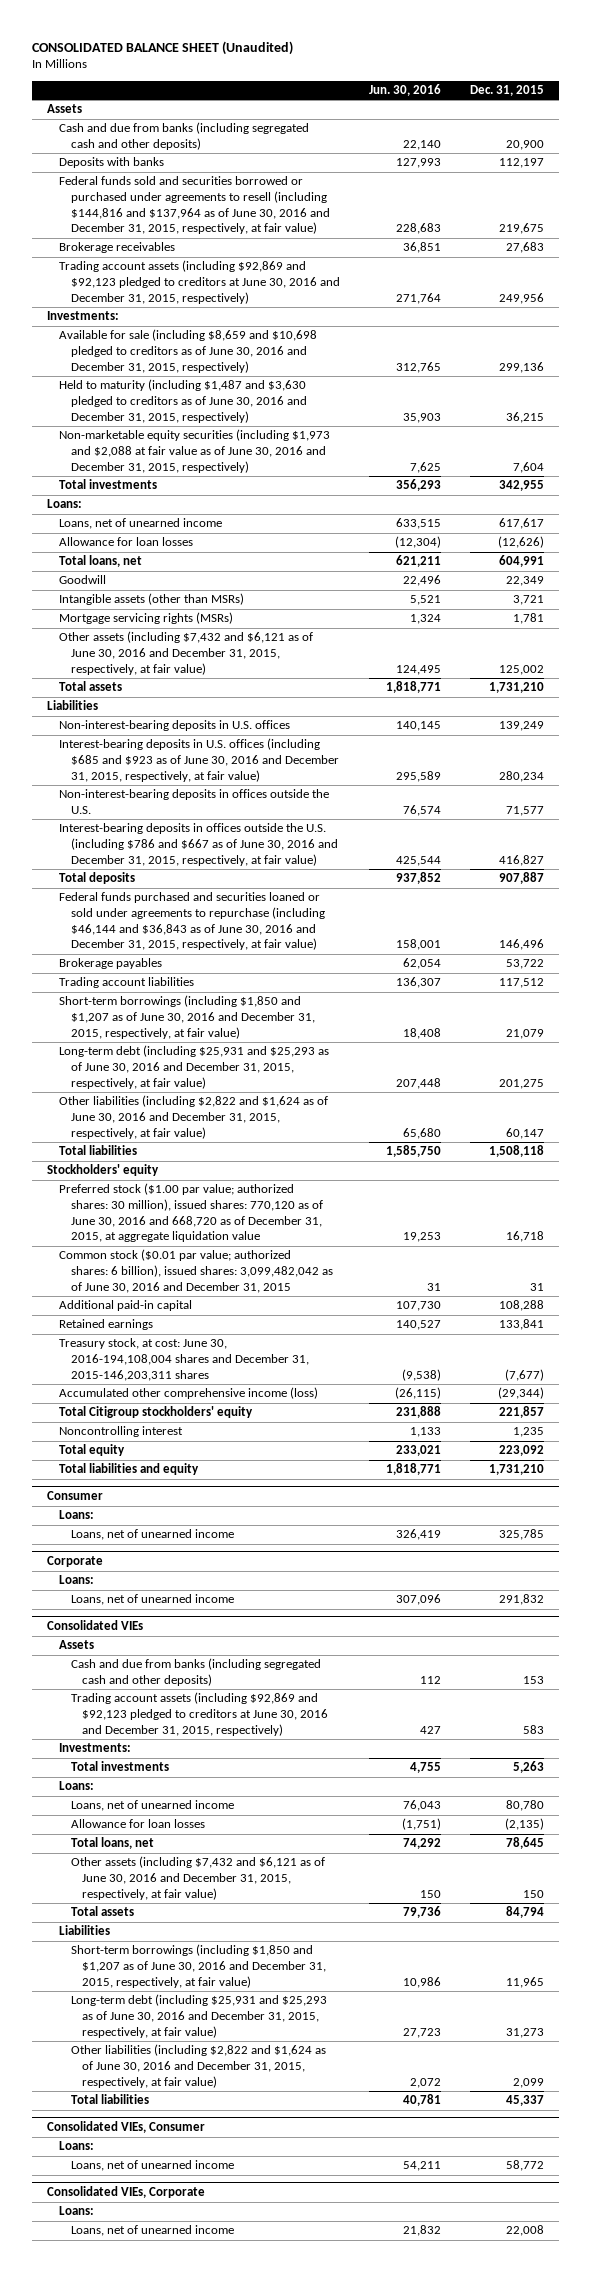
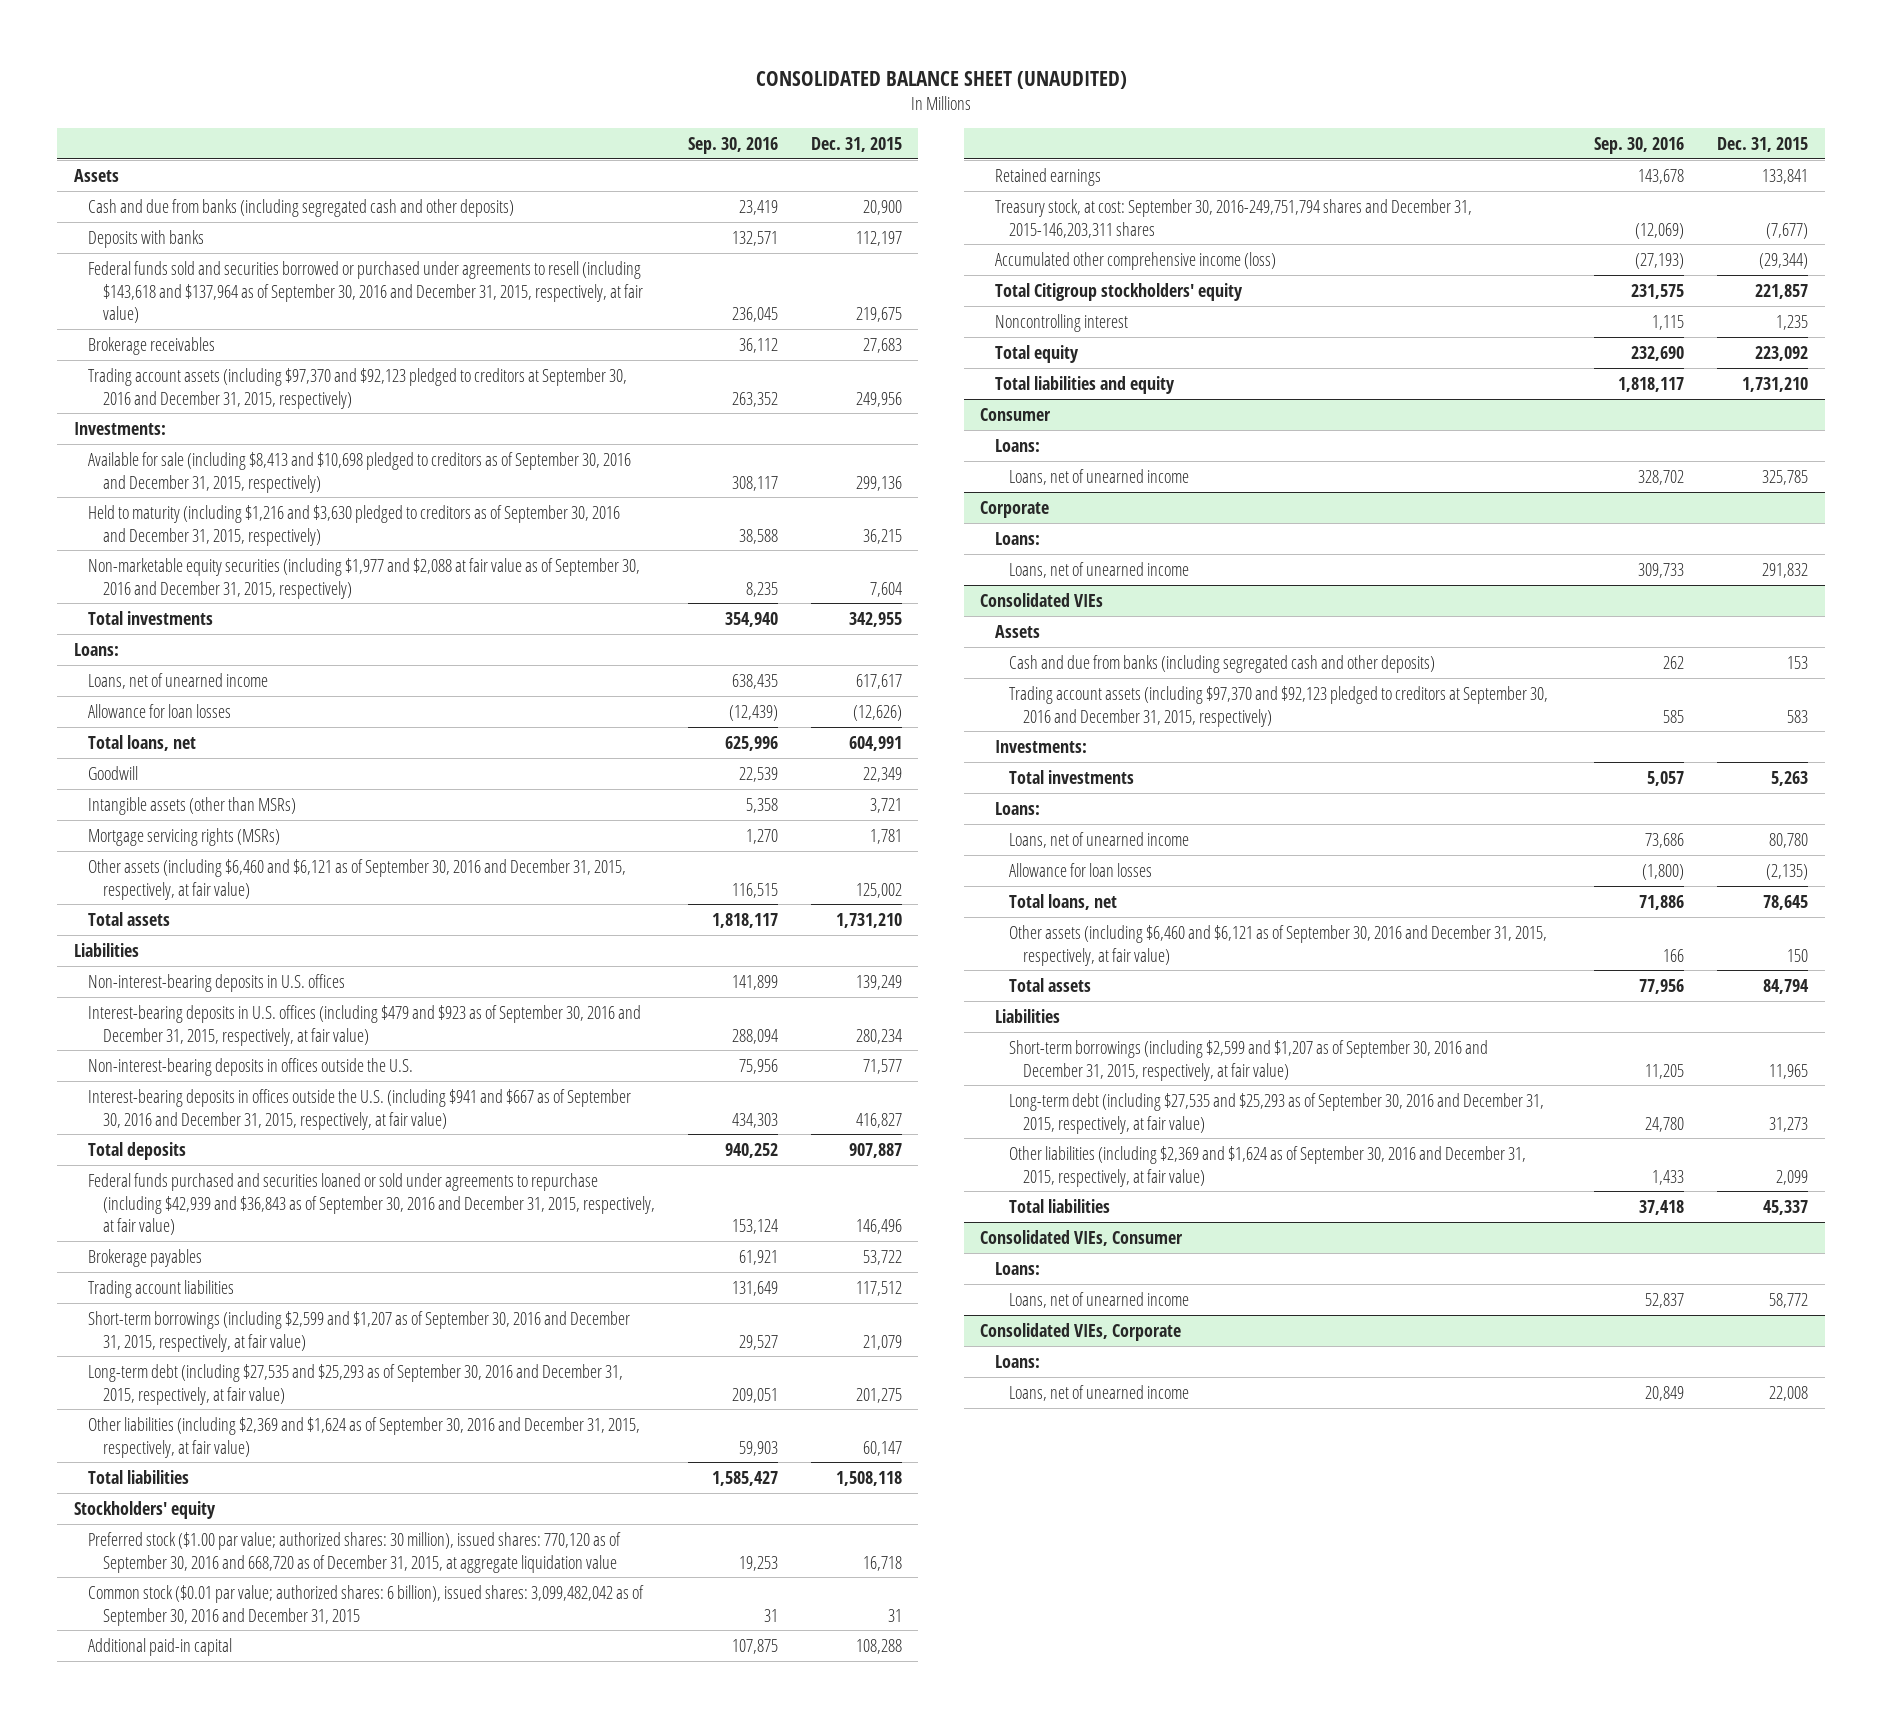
[32,40,294,55] CONSOLIDATED BALANCE SHEET (Unaudited) -> [756,70,1128,89] CONSOLIDATED BALANCE SHEET (UNAUDITED)
[368,84,441,97] Jun. 30, 2016 -> none
none -> [687,137,778,155] Sep. 30, 2016
[58,176,330,235] Federal funds sold and securities borrowed or purchased under agreements to resell (including $144,816 and $137,964 as of June 30, 2016 and December 31, 2015, respectively, at fair value) -> [88,260,643,324] Federal funds sold and securities borrowed or purchased under agreements to resell (including $143,618 and $137,964 as of September 30, 2016 and December 31, 2015, respectively, at fair value)
[58,260,340,304] Trading account assets (including $92,869 and $92,123 pledged to creditors at June 30, 2016 and December 31, 2015, respectively) -> [88,367,628,409] Trading account assets (including $97,370 and $92,123 pledged to creditors at September 30, 2016 and December 31, 2015, respectively)
[58,329,317,373] Available for sale (including $8,659 and $10,698 pledged to creditors as of June 30, 2016 and December 31, 2015, respectively) -> [88,451,632,493] Available for sale (including $8,413 and $10,698 pledged to creditors as of September 30, 2016 and December 31, 2015, respectively)
[58,379,307,423] Held to maturity (including $1,487 and $3,630 pledged to creditors as of June 30, 2016 and December 31, 2015, respectively) -> [88,504,621,546] Held to maturity (including $1,216 and $3,630 pledged to creditors as of September 30, 2016 and December 31, 2015, respectively)
[58,429,330,473] Non-marketable equity securities (including $1,973 and $2,088 at fair value as of June 30, 2016 and December 31, 2015, respectively) -> [88,557,641,599] Non-marketable equity securities (including $1,977 and $2,088 at fair value as of September 30, 2016 and December 31, 2015, respectively)
[58,631,313,675] Other assets (including $7,432 and $6,121 as of June 30, 2016 and December 31, 2015, respectively, at fair value) -> [88,858,627,900] Other assets (including $6,460 and $6,121 as of September 30, 2016 and December 31, 2015, respectively, at fair value)
[58,738,339,782] Interest-bearing deposits in U.S. offices (including $685 and $923 as of June 30, 2016 and December 31, 2015, respectively, at fair value) -> [88,1004,642,1046] Interest-bearing deposits in U.S. offices (including $479 and $923 as of September 30, 2016 and December 31, 2015, respectively, at fair value)
[58,823,338,866] Interest-bearing deposits in offices outside the U.S. (including $786 and $667 as of June 30, 2016 and December 31, 2015, respectively, at fair value) -> [88,1088,632,1130] Interest-bearing deposits in offices outside the U.S. (including $941 and $667 as of September 30, 2016 and December 31, 2015, respectively, at fair value)
[58,892,325,951] Federal funds purchased and securities loaned or sold under agreements to repurchase (including $46,144 and $36,843 as of June 30, 2016 and December 31, 2015, respectively, at fair value) -> [88,1172,655,1236] Federal funds purchased and securities loaned or sold under agreements to repurchase (including $42,939 and $36,843 as of September 30, 2016 and December 31, 2015, respectively, at fair value)
[58,995,315,1039] Short-term borrowings (including $1,850 and $1,207 as of June 30, 2016 and December 31, 2015, respectively, at fair value) -> [88,1310,631,1352] Short-term borrowings (including $2,599 and $1,207 as of September 30, 2016 and December 31, 2015, respectively, at fair value)
[58,1045,329,1089] Long-term debt (including $25,931 and $25,293 as of June 30, 2016 and December 31, 2015, respectively, at fair value) -> [88,1363,624,1405] Long-term debt (including $27,535 and $25,293 as of September 30, 2016 and December 31, 2015, respectively, at fair value)
[58,1095,328,1139] Other liabilities (including $2,822 and $1,624 as of June 30, 2016 and December 31, 2015, respectively, at fair value) -> [88,1416,641,1458] Other liabilities (including $2,369 and $1,624 as of September 30, 2016 and December 31, 2015, respectively, at fair value)
[58,1183,323,1243] Preferred stock ($1.00 par value; authorized shares: 30 million), issued shares: 770,120 as of June 30, 2016 and 668,720 as of December 31, 2015, at aggregate liquidation value -> [88,1531,622,1573] Preferred stock ($1.00 par value; authorized shares: 30 million), issued shares: 770,120 as of September 30, 2016 and 668,720 as of December 31, 2015, at aggregate liquidation value
[58,1249,333,1293] Common stock ($0.01 par value; authorized shares: 6 billion), issued shares: 3,099,482,042 as of June 30, 2016 and December 31, 2015 -> [88,1584,645,1626] Common stock ($0.01 par value; authorized shares: 6 billion), issued shares: 3,099,482,042 as of September 30, 2016 and December 31, 2015
[58,1338,309,1381] Treasury stock, at cost: June 30, 2016-194,108,004 shares and December 31, 2015-146,203,311 shares -> [994,198,1472,238] Treasury stock, at cost: September 30, 2016-249,751,794 shares and December 31, 2015-146,203,311 shares
[70,1692,329,1736] Trading account assets (including $92,869 and $92,123 pledged to creditors at June 30, 2016 and December 31, 2015, respectively) -> [1009,685,1549,727] Trading account assets (including $97,370 and $92,123 pledged to creditors at September 30, 2016 and December 31, 2015, respectively)
[70,1856,325,1900] Other assets (including $7,432 and $6,121 as of June 30, 2016 and December 31, 2015, respectively, at fair value) -> [1009,924,1548,966] Other assets (including $6,460 and $6,121 as of September 30, 2016 and December 31, 2015, respectively, at fair value)
[70,1944,327,1988] Short-term borrowings (including $1,850 and $1,207 as of June 30, 2016 and December 31, 2015, respectively, at fair value) -> [1009,1039,1489,1081] Short-term borrowings (including $2,599 and $1,207 as of September 30, 2016 and December 31, 2015, respectively, at fair value)
[70,1994,327,2038] Long-term debt (including $25,931 and $25,293 as of June 30, 2016 and December 31, 2015, respectively, at fair value) -> [1009,1092,1545,1134] Long-term debt (including $27,535 and $25,293 as of September 30, 2016 and December 31, 2015, respectively, at fair value)
[70,2044,326,2088] Other liabilities (including $2,822 and $1,624 as of June 30, 2016 and December 31, 2015, respectively, at fair value) -> [1009,1145,1527,1187] Other liabilities (including $2,369 and $1,624 as of September 30, 2016 and December 31, 2015, respectively, at fair value)

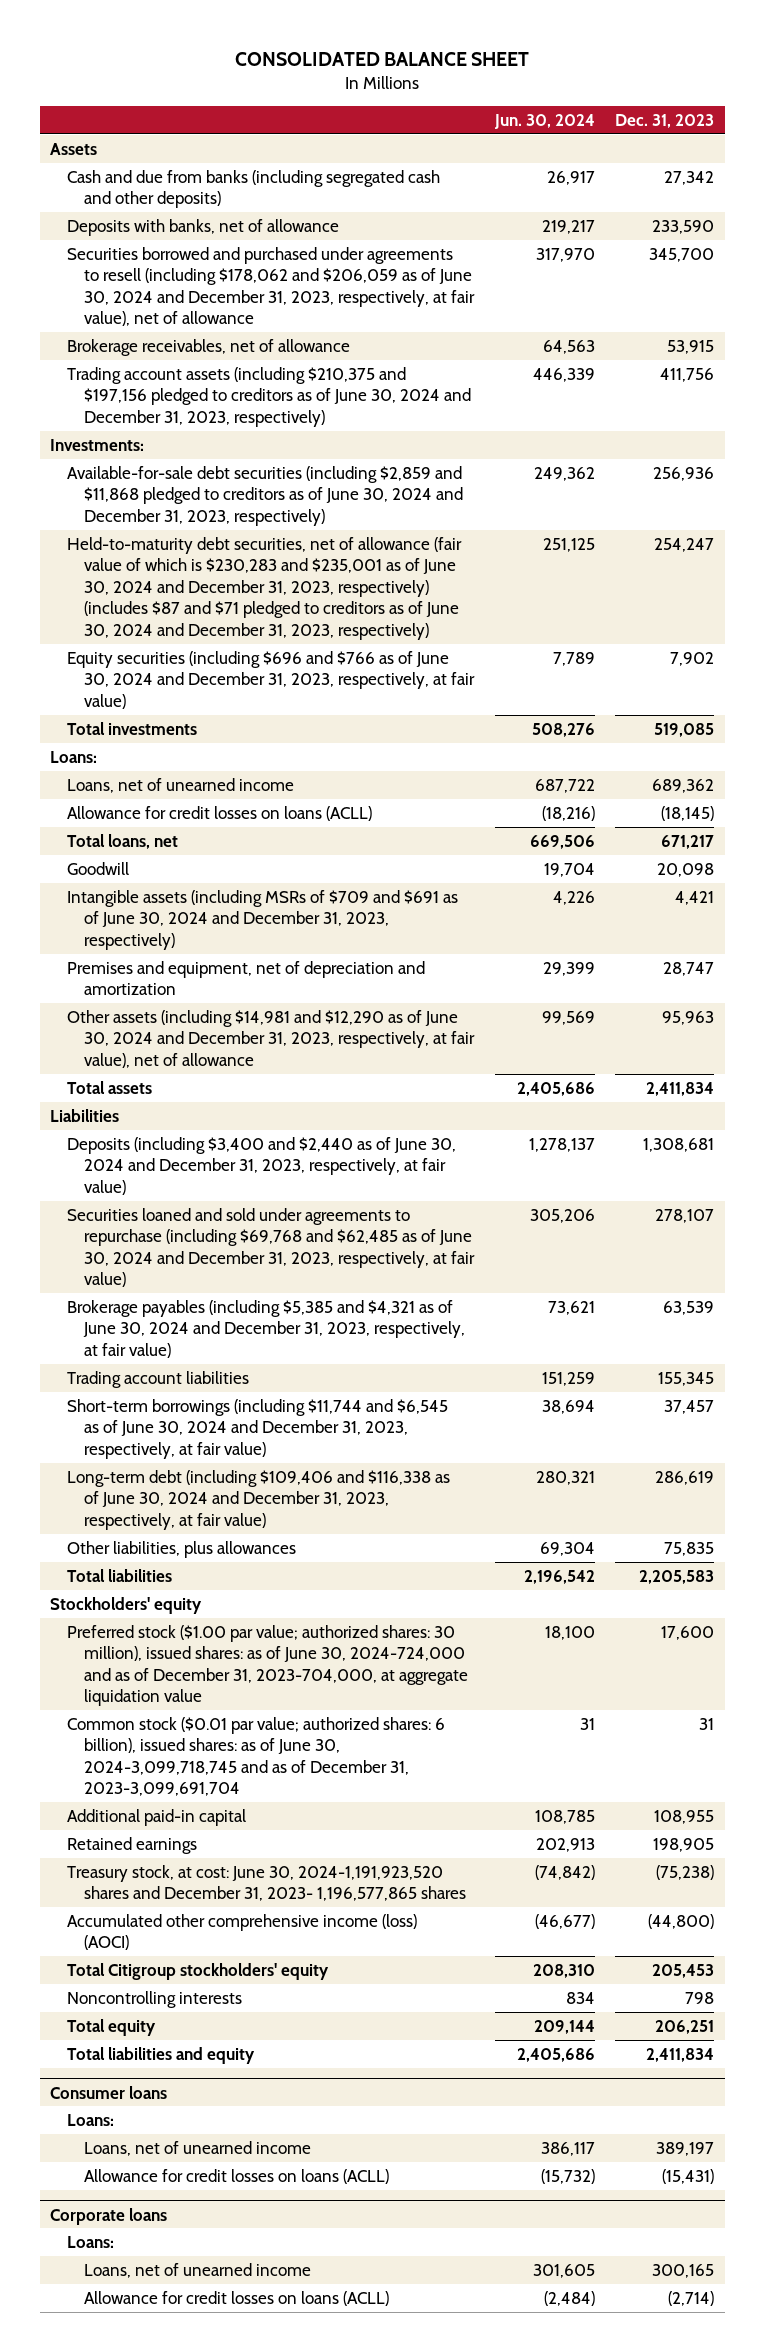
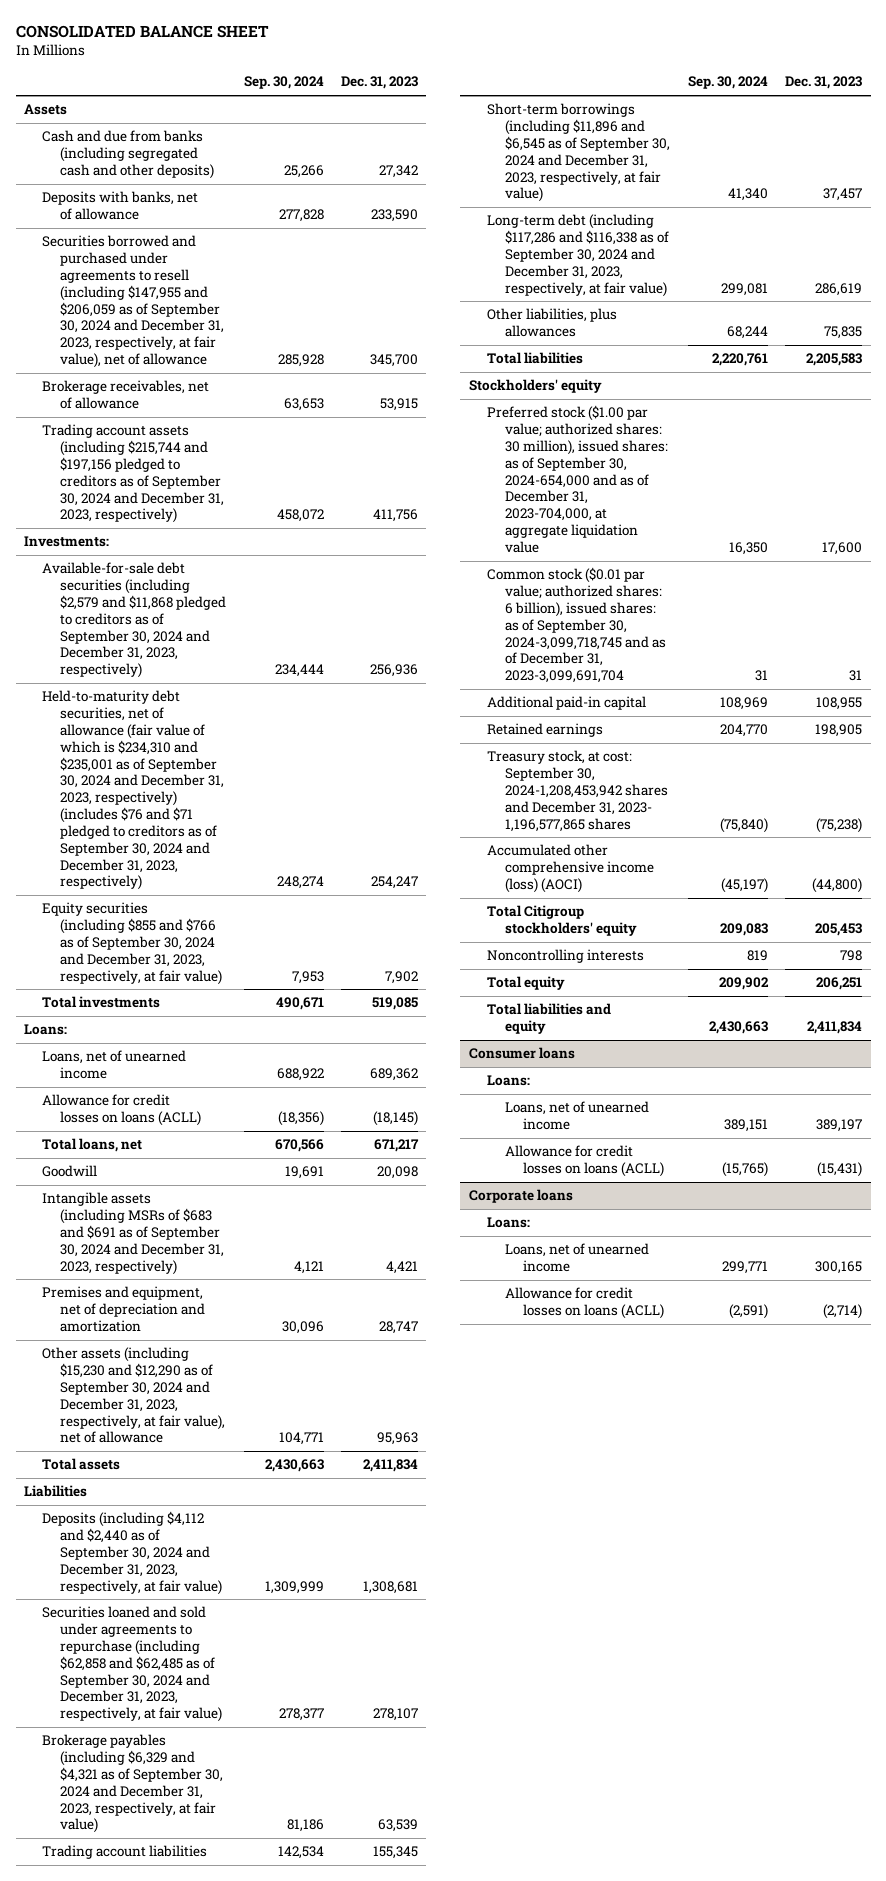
[493,113,595,129] Jun. 30, 2024 -> none
none -> [243,76,324,90] Sep. 30, 2024
[67,246,476,327] Securities borrowed and purchased under agreements to resell (including $178,062 and $206,059 as of June 30, 2024 and December 31, 2023, respectively, at fair value), net of allowance -> [42,235,225,369] Securities borrowed and purchased under agreements to resell (including $147,955 and $206,059 as of September 30, 2024 and December 31, 2023, respectively, at fair value), net of allowance
[67,366,472,427] Trading account assets (including $210,375 and $197,156 pledged to creditors as of June 30, 2024 and December 31, 2023, respectively) -> [42,424,225,524] Trading account assets (including $215,744 and $197,156 pledged to creditors as of September 30, 2024 and December 31, 2023, respectively)
[67,465,464,526] Available-for-sale debt securities (including $2,859 and $11,868 pledged to creditors as of June 30, 2024 and December 31, 2023, respectively) -> [42,562,227,679] Available-for-sale debt securities (including $2,579 and $11,868 pledged to creditors as of September 30, 2024 and December 31, 2023, respectively)
[67,536,463,640] Held-to-maturity debt securities, net of allowance (fair value of which is $230,283 and $235,001 as of June 30, 2024 and December 31, 2023, respectively) (includes $87 and $71 pledged to creditors as of June 30, 2024 and December 31, 2023, respectively) -> [42,690,225,891] Held-to-maturity debt securities, net of allowance (fair value of which is $234,310 and $235,001 as of September 30, 2024 and December 31, 2023, respectively) (includes $76 and $71 pledged to creditors as of September 30, 2024 and December 31, 2023, respectively)
[67,650,476,709] Equity securities (including $696 and $766 as of June 30, 2024 and December 31, 2023, respectively, at fair value) -> [42,902,223,985] Equity securities (including $855 and $766 as of September 30, 2024 and December 31, 2023, respectively, at fair value)
[67,889,459,950] Intangible assets (including MSRs of $709 and $691 as of June 30, 2024 and December 31, 2023, respectively) -> [42,1192,225,1275] Intangible assets (including MSRs of $683 and $691 as of September 30, 2024 and December 31, 2023, respectively)
[67,1009,476,1068] Other assets (including $14,981 and $12,290 as of June 30, 2024 and December 31, 2023, respectively, at fair value), net of allowance -> [42,1347,226,1444] Other assets (including $15,230 and $12,290 as of September 30, 2024 and December 31, 2023, respectively, at fair value), net of allowance
[67,1136,457,1195] Deposits (including $3,400 and $2,440 as of June 30, 2024 and December 31, 2023, respectively, at fair value) -> [42,1511,223,1595] Deposits (including $4,112 and $2,440 as of September 30, 2024 and December 31, 2023, respectively, at fair value)
[67,1207,476,1288] Securities loaned and sold under agreements to repurchase (including $69,768 and $62,485 as of June 30, 2024 and December 31, 2023, respectively, at fair value) -> [42,1606,223,1723] Securities loaned and sold under agreements to repurchase (including $62,858 and $62,485 as of September 30, 2024 and December 31, 2023, respectively, at fair value)
[67,1299,466,1358] Brokerage payables (including $5,385 and $4,321 as of June 30, 2024 and December 31, 2023, respectively, at fair value) -> [42,1734,224,1834] Brokerage payables (including $6,329 and $4,321 as of September 30, 2024 and December 31, 2023, respectively, at fair value)
[67,1398,449,1459] Short-term borrowings (including $11,744 and $6,545 as of June 30, 2024 and December 31, 2023, respectively, at fair value) -> [486,103,670,203] Short-term borrowings (including $11,896 and $6,545 as of September 30, 2024 and December 31, 2023, respectively, at fair value)
[67,1469,451,1530] Long-term debt (including $109,406 and $116,338 as of June 30, 2024 and December 31, 2023, respectively, at fair value) -> [486,214,669,297] Long-term debt (including $117,286 and $116,338 as of September 30, 2024 and December 31, 2023, respectively, at fair value)
[67,1624,469,1707] Preferred stock ($1.00 par value; authorized shares: 30 million), issued shares: as of June 30, 2024-724,000 and as of December 31, 2023-704,000, at aggregate liquidation value -> [486,405,668,553] Preferred stock ($1.00 par value; authorized shares: 30 million), issued shares: as of September 30, 2024-654,000 and as of December 31, 2023-704,000, at aggregate liquidation value
[67,1716,446,1797] Common stock ($0.01 par value; authorized shares: 6 billion), issued shares: as of June 30, 2024-3,099,718,745 and as of December 31, 2023-3,099,691,704 -> [486,567,666,684] Common stock ($0.01 par value; authorized shares: 6 billion), issued shares: as of September 30, 2024-3,099,718,745 and as of December 31, 2023-3,099,691,704
[67,1864,467,1902] Treasury stock, at cost: June 30, 2024-1,191,923,520 shares and December 31, 2023- 1,196,577,865 shares -> [486,750,668,832] Treasury stock, at cost: September 30, 2024-1,208,453,942 shares and December 31, 2023- 1,196,577,865 shares

